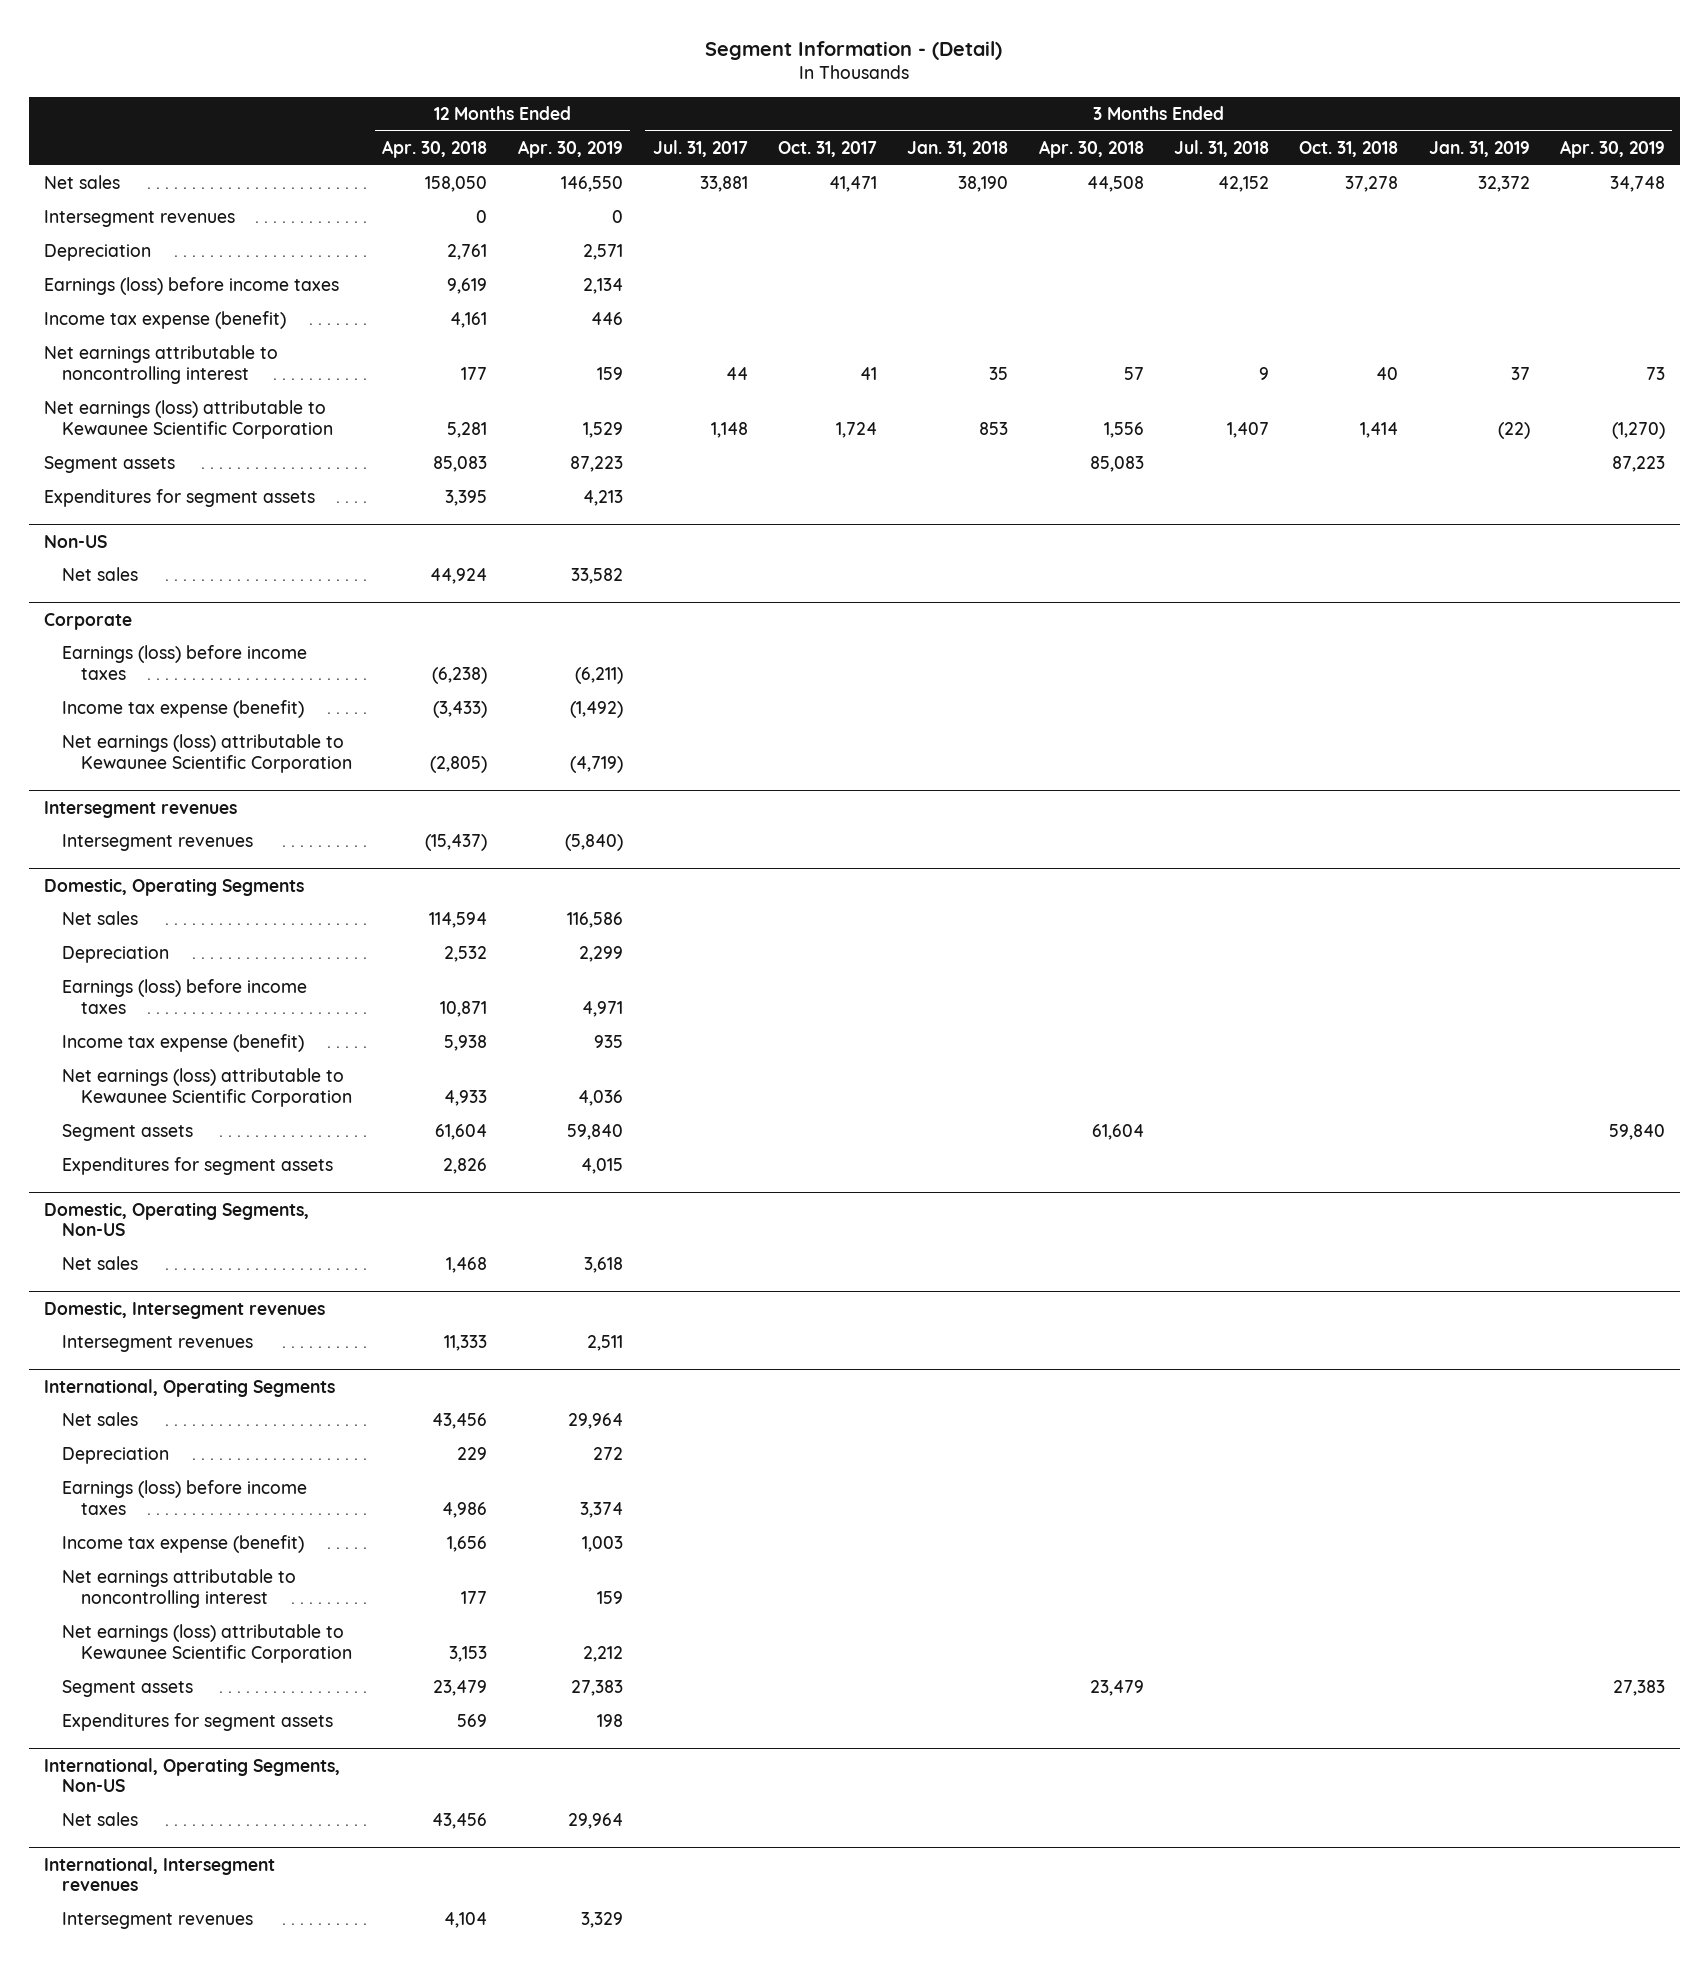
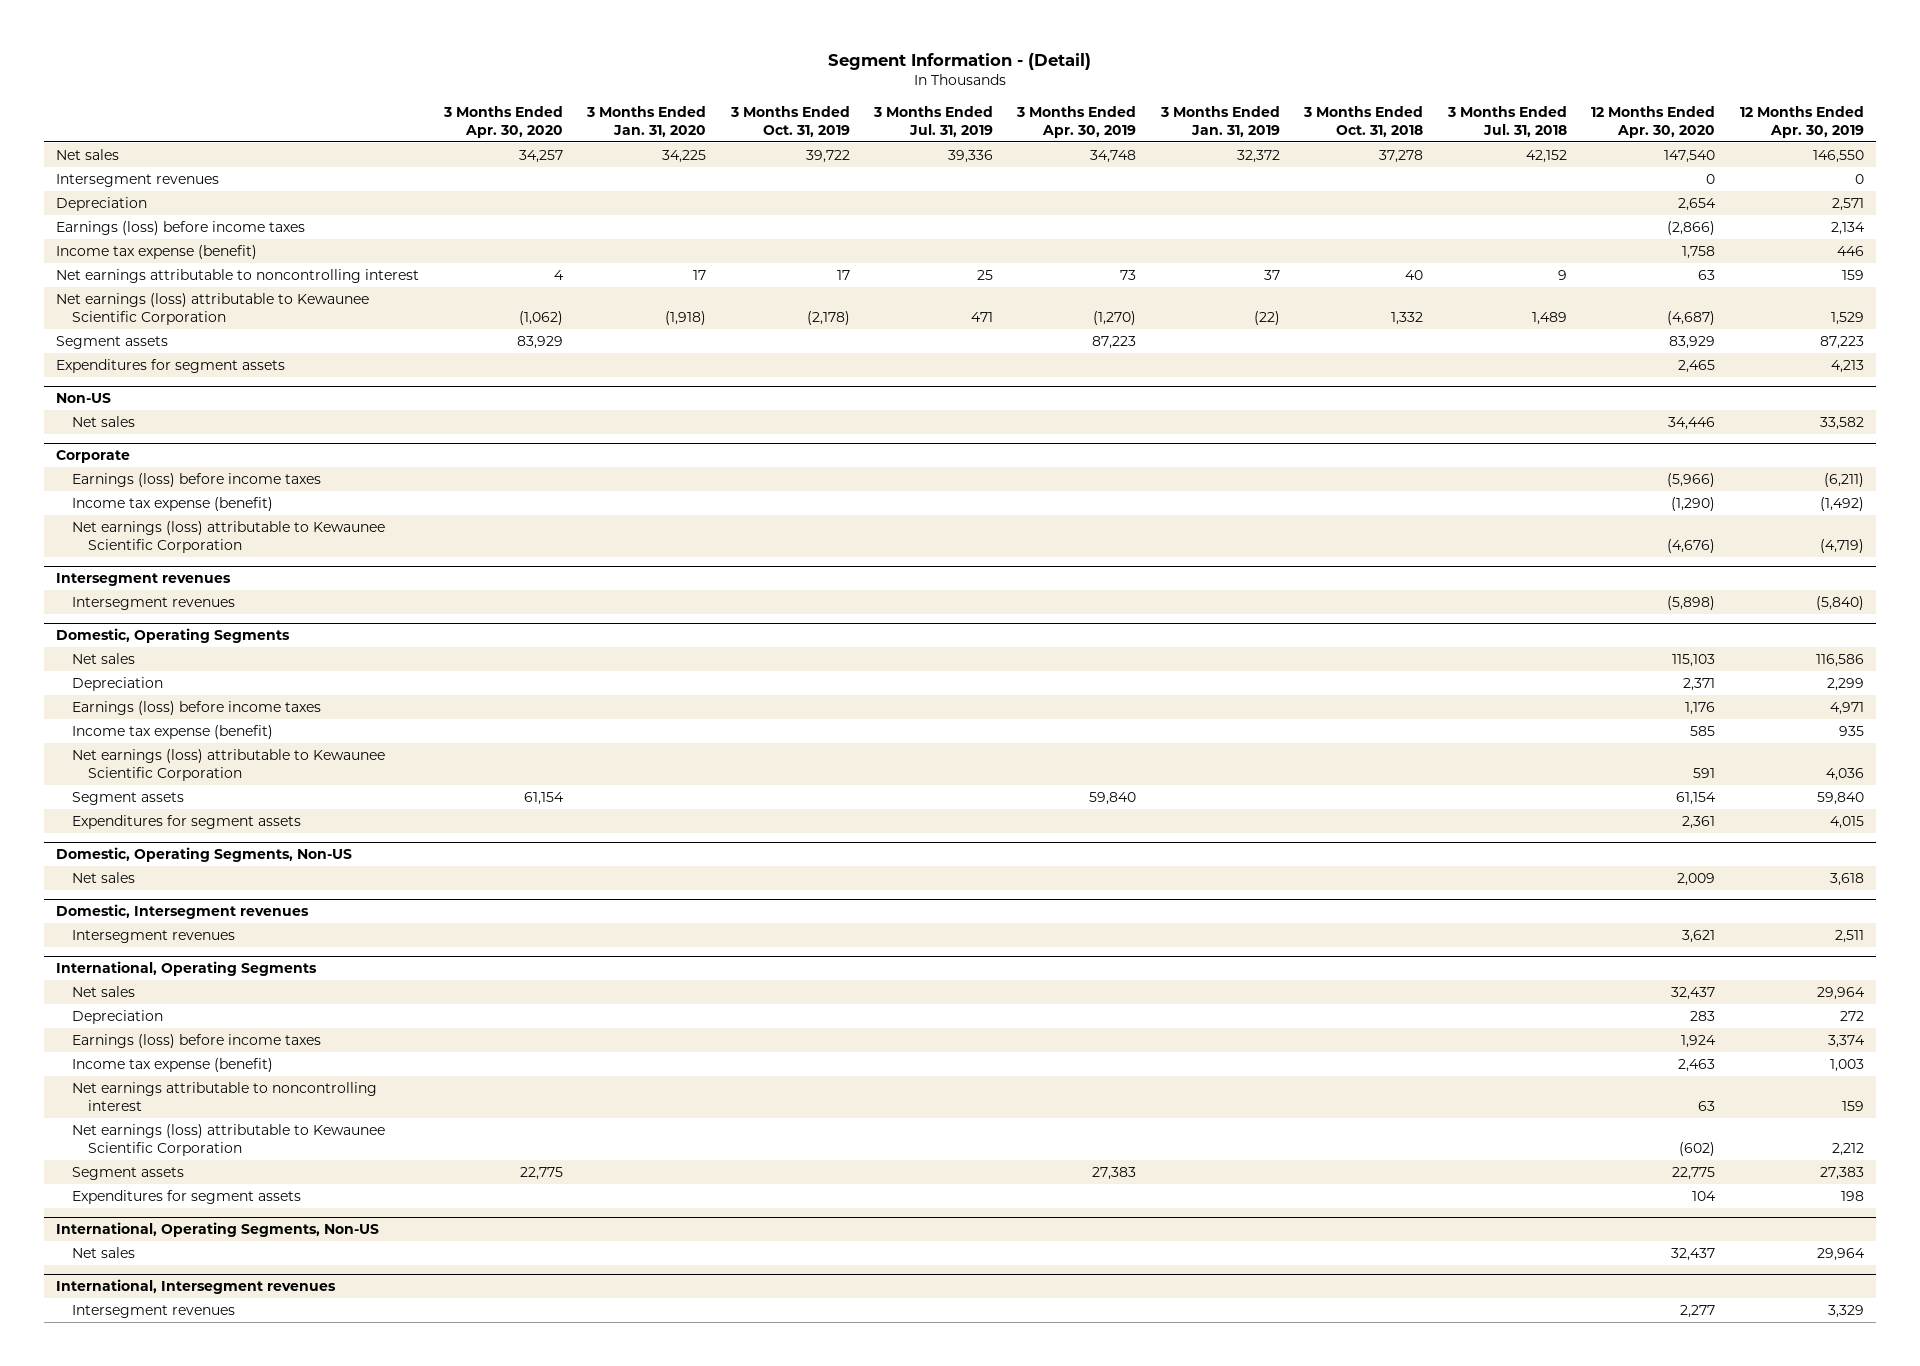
[382,139,488,158] Apr. 30, 2018 -> none
[652,139,748,157] Jul. 31, 2017 -> none
[778,140,878,157] Oct. 31, 2017 -> none
[907,140,1009,157] Jan. 31, 2018 -> none
[1038,139,1144,158] Apr. 30, 2018 -> none
none -> [442,105,563,138] 3 Months Ended Apr. 30, 2020
none -> [586,105,707,137] 3 Months Ended Jan. 31, 2020
none -> [729,105,850,137] 3 Months Ended Oct. 31, 2019
none -> [872,105,993,137] 3 Months Ended Jul. 31, 2019
none -> [1591,105,1716,138] 12 Months Ended Apr. 30, 2020
[1226,421,1269,438] 1,407 -> [1531,312,1567,326] 1,489
[1360,421,1399,438] 1,414 -> [1391,312,1424,326] 1,332

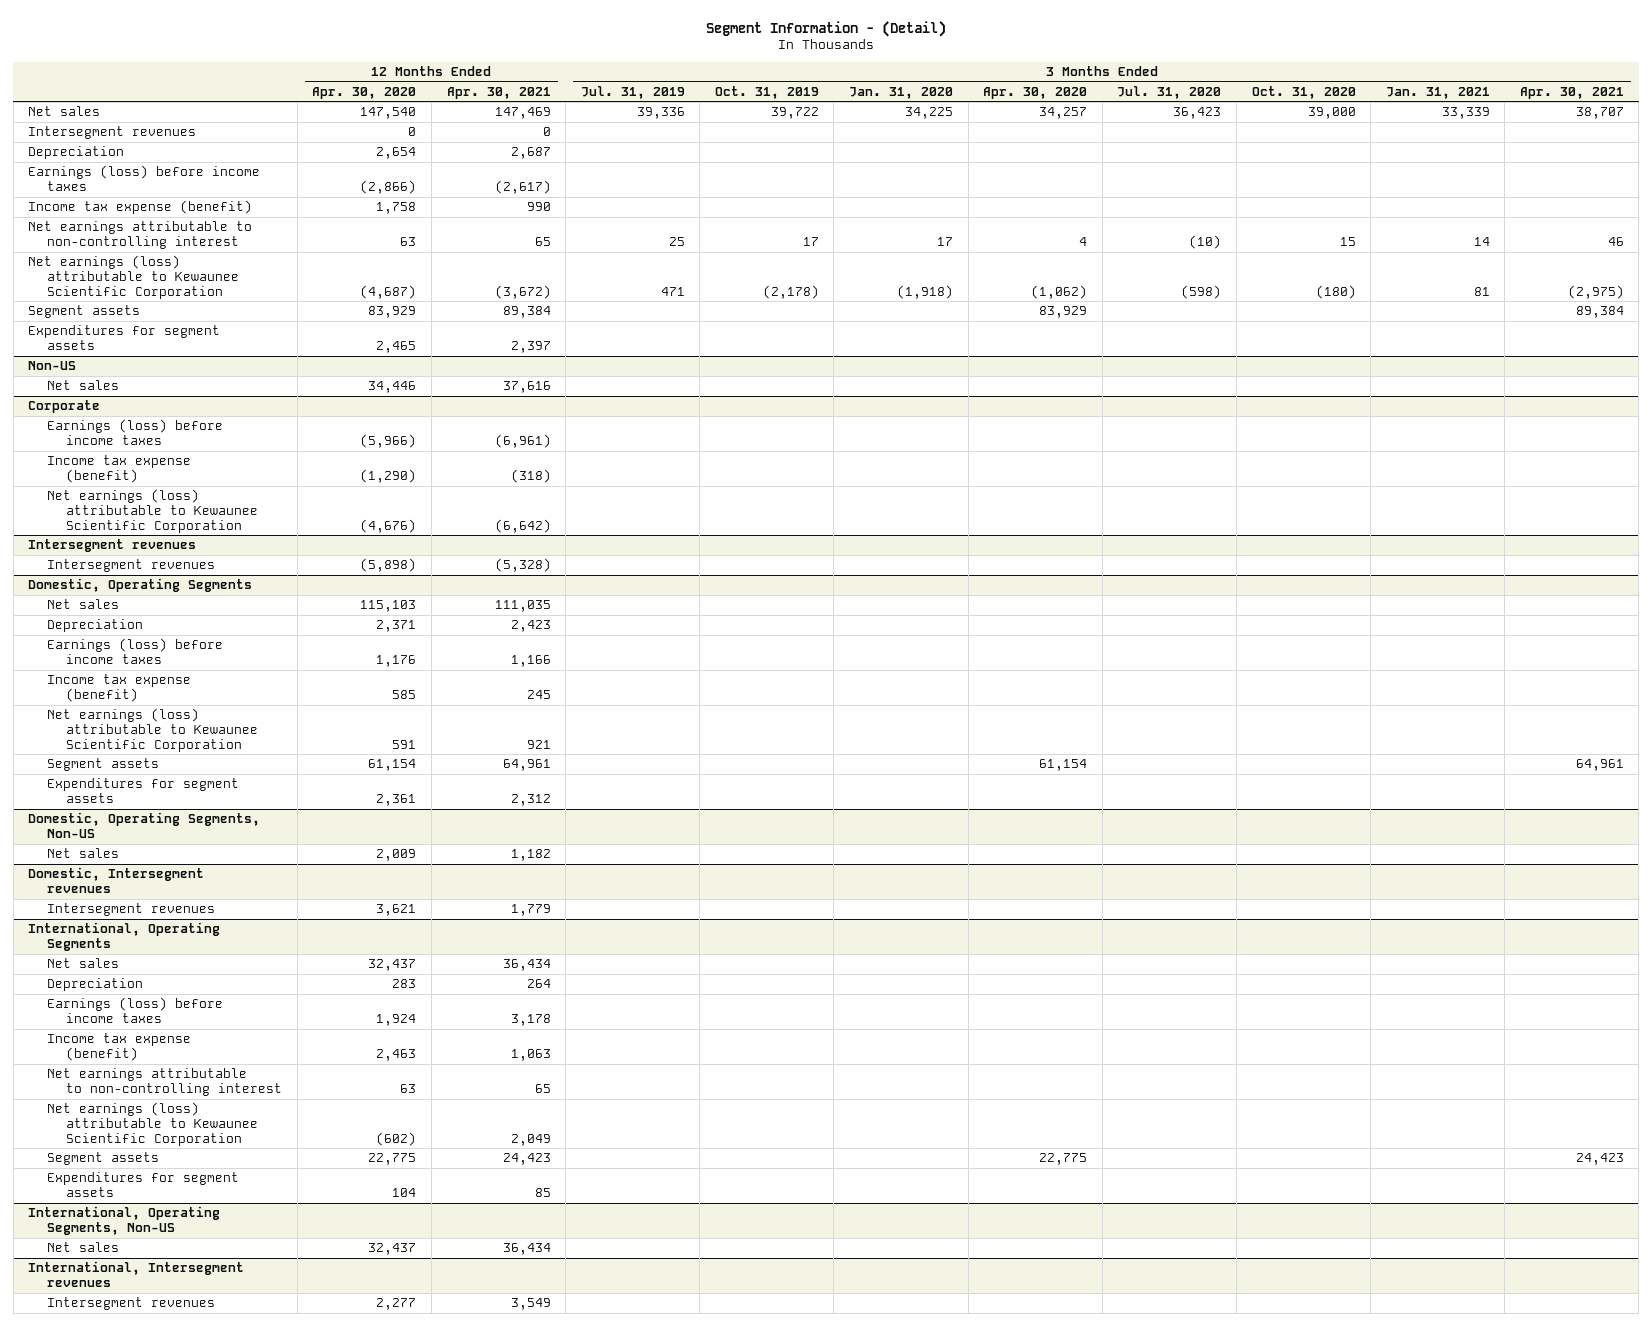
[1016,105,1137,138] 3 Months Ended Apr. 30, 2019 -> none
[1159,105,1280,137] 3 Months Ended Jan. 31, 2019 -> none
[1303,105,1424,137] 3 Months Ended Oct. 31, 2018 -> none
[1446,105,1567,137] 3 Months Ended Jul. 31, 2018 -> none
[1739,105,1864,138] 12 Months Ended Apr. 30, 2019 -> none
none -> [446,86,551,99] Apr. 30, 2021
none -> [1117,85,1222,99] Jul. 31, 2020
none -> [1251,85,1356,99] Oct. 31, 2020
none -> [1385,86,1490,99] Jan. 31, 2021
none -> [1519,86,1624,99] Apr. 30, 2021
[56,269,420,284] Net earnings attributable to noncontrolling interest -> [28,221,253,249] Net earnings attributable to non-controlling interest
[71,1082,377,1112] Net earnings attributable to noncontrolling interest -> [47,1068,283,1096] Net earnings attributable to non-controlling interest

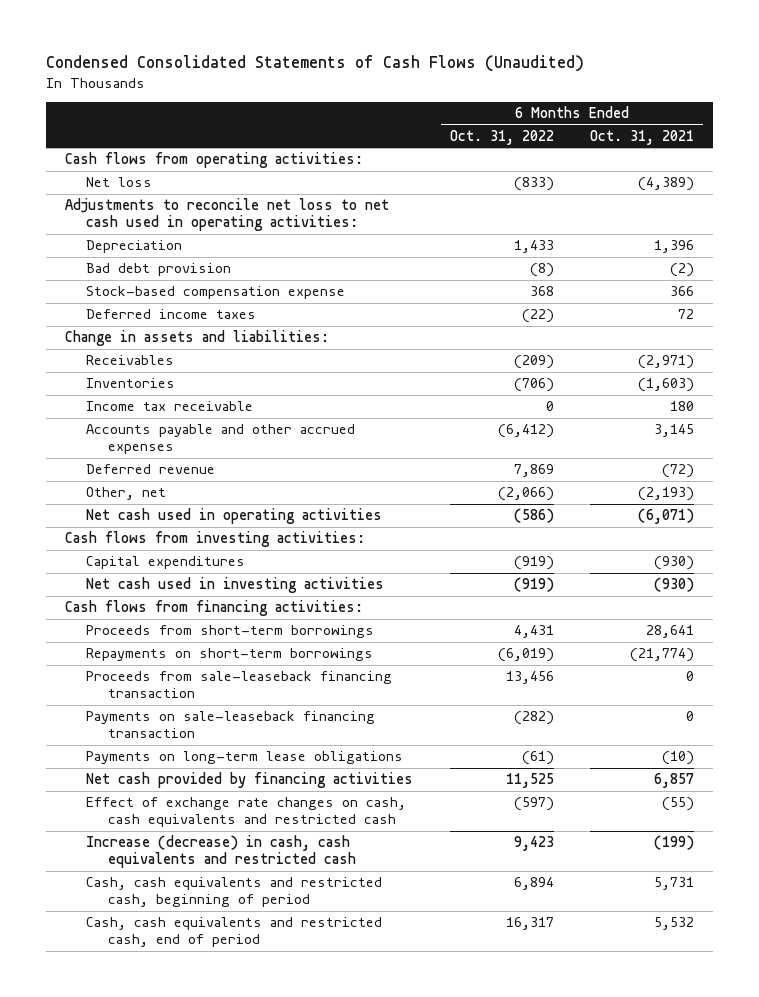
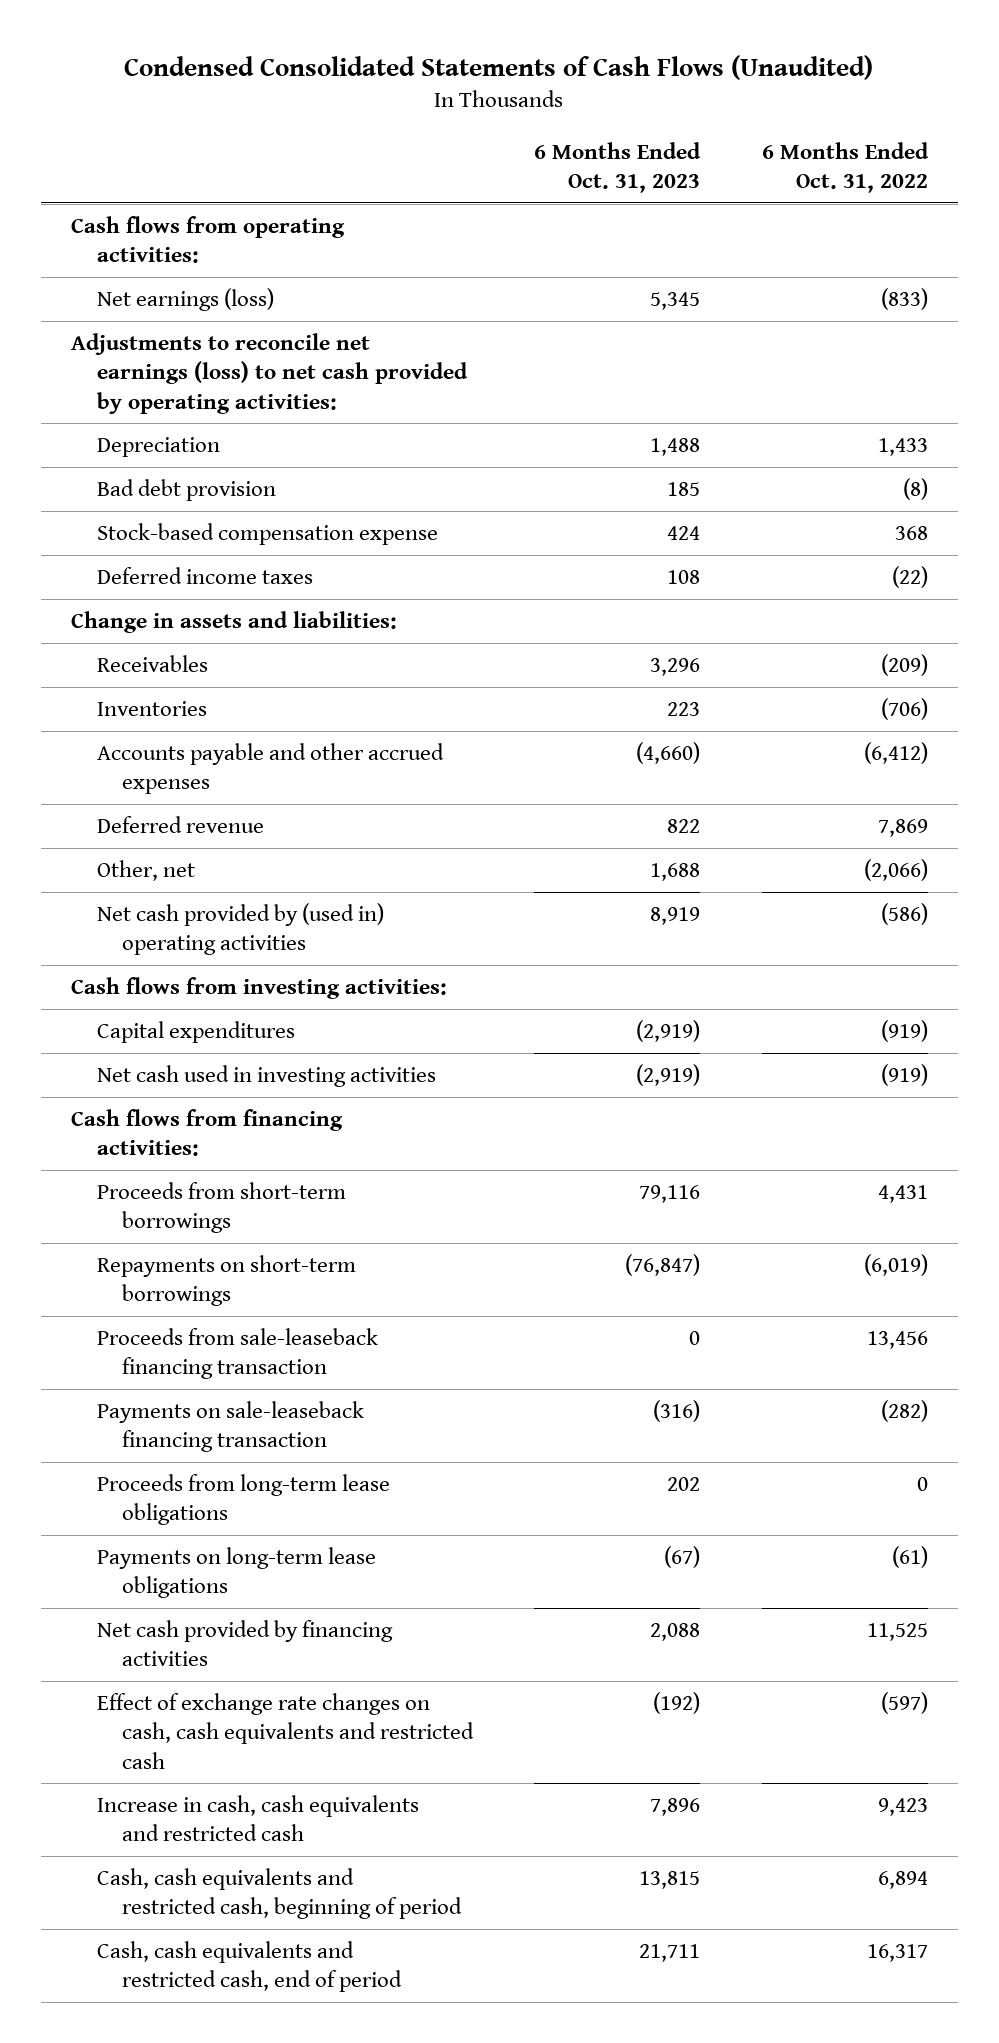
[590,129,695,145] Oct. 31, 2021 -> none
none -> [534,141,702,193] 6 Months Ended Oct. 31, 2023
[86,177,153,188] Net loss -> [96,287,274,311] Net earnings (loss)
[64,198,389,232] Adjustments to reconcile net loss to net cash used in operating activities: -> [71,332,468,414] Adjustments to reconcile net earnings (loss) to net cash provided by operating activities:
[86,401,254,412] Income tax receivable -> none
[86,508,383,525] Net cash used in operating activities -> [96,902,384,956] Net cash provided by (used in) operating activities
none -> [96,1473,390,1526] Proceeds from long-term lease obligations
[86,835,356,869] Increase (decrease) in cash, cash equivalents and restricted cash -> [96,1794,419,1842] Increase in cash, cash equivalents and restricted cash

